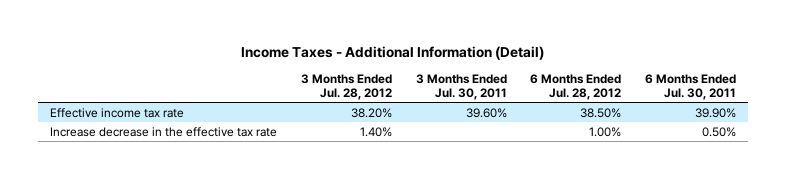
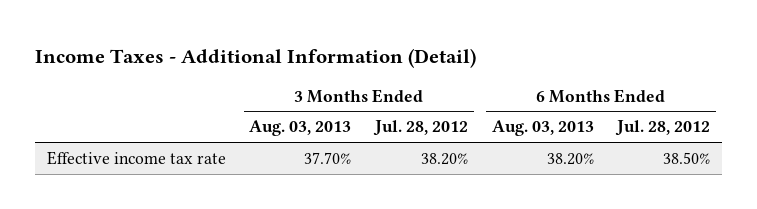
[415,73,507,101] 3 Months Ended Jul. 30, 2011 -> none
[645,73,737,101] 6 Months Ended Jul. 30, 2011 -> none
none -> [249,120,352,137] Aug. 03, 2013
none -> [491,120,594,137] Aug. 03, 2013
[49,126,277,137] Increase decrease in the effective tax rate -> none

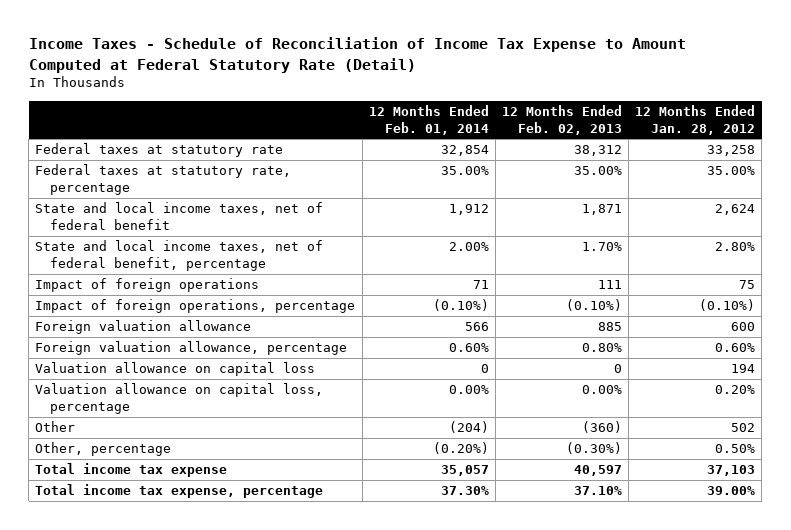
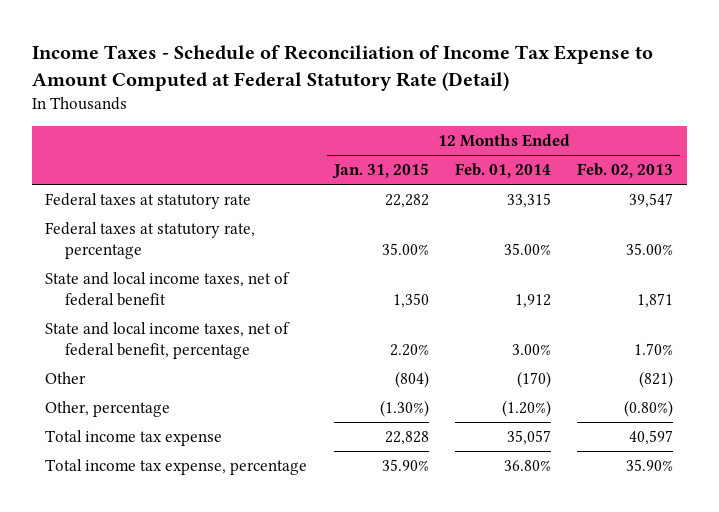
[635,104,756,135] 12 Months Ended Jan. 28, 2012 -> none
none -> [331,163,429,180] Jan. 31, 2015
[440,145,489,157] 32,854 -> [507,193,552,209] 33,315
[573,145,622,157] 38,312 -> [629,193,674,209] 39,547
[35,278,260,293] Impact of foreign operations -> none
[35,299,356,314] Impact of foreign operations, percentage -> none
[35,320,252,335] Foreign valuation allowance -> none
[35,341,348,356] Foreign valuation allowance, percentage -> none
[35,362,316,377] Valuation allowance on capital loss -> none
[35,383,324,414] Valuation allowance on capital loss, percentage -> none
[448,242,489,252] 2.00% -> [512,343,552,355] 3.00%
[448,421,489,434] (204) -> [517,371,552,389] (170)
[581,421,622,434] (360) -> [639,371,674,389] (821)
[432,442,489,455] (0.20%) -> [502,400,552,418] (1.20%)
[565,442,622,455] (0.30%) -> [624,400,674,418] (0.80%)
[440,486,489,496] 37.30% -> [504,460,552,472] 36.80%
[573,486,622,496] 37.10% -> [626,459,674,472] 35.90%

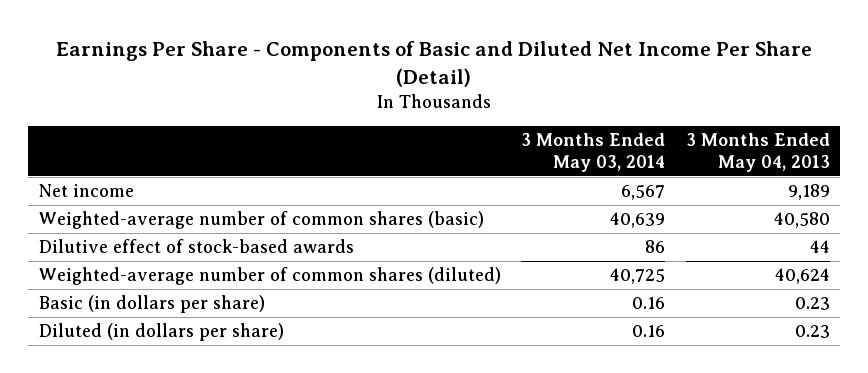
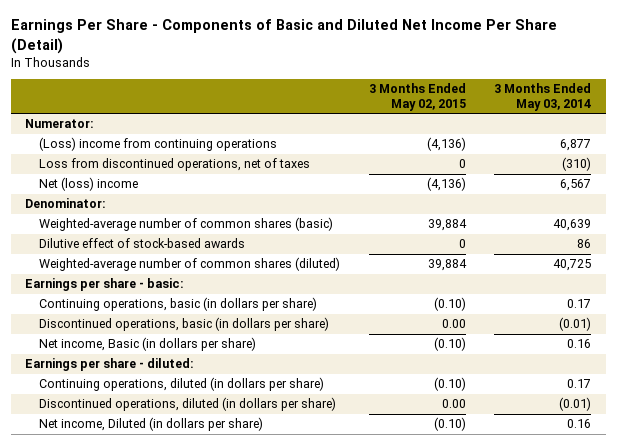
[685,132,830,173] 3 Months Ended May 04, 2013 -> none
none -> [368,83,466,112] 3 Months Ended May 02, 2015
none -> [25,119,95,129] Numerator:
none -> [39,137,278,152] (Loss) income from continuing operations
none -> [39,158,311,172] Loss from discontinued operations, net of taxes
[38,184,134,198] Net income -> [39,177,139,192] Net (loss) income
none -> [25,198,107,209] Denominator:
none -> [25,278,185,292] Earnings per share - basic:
none -> [39,297,318,312] Continuing operations, basic (in dollars per share)
none -> [39,317,330,332] Discontinued operations, basic (in dollars per share)
[38,295,265,314] Basic (in dollars per share) -> [39,337,257,352] Net income, Basic (in dollars per share)
none -> [25,358,195,372] Earnings per share - diluted:
none -> [39,377,325,392] Continuing operations, diluted (in dollars per share)
none -> [39,397,337,412] Discontinued operations, diluted (in dollars per share)
[38,323,284,342] Diluted (in dollars per share) -> [39,417,264,432] Net income, Diluted (in dollars per share)

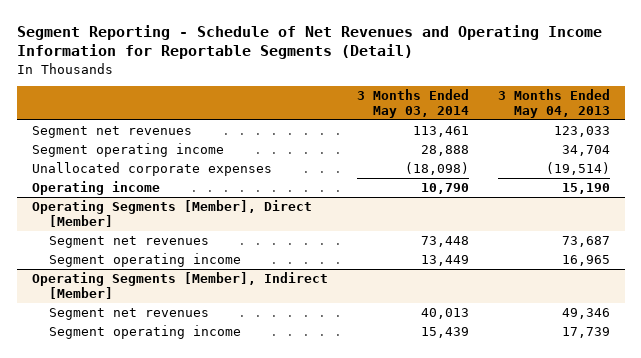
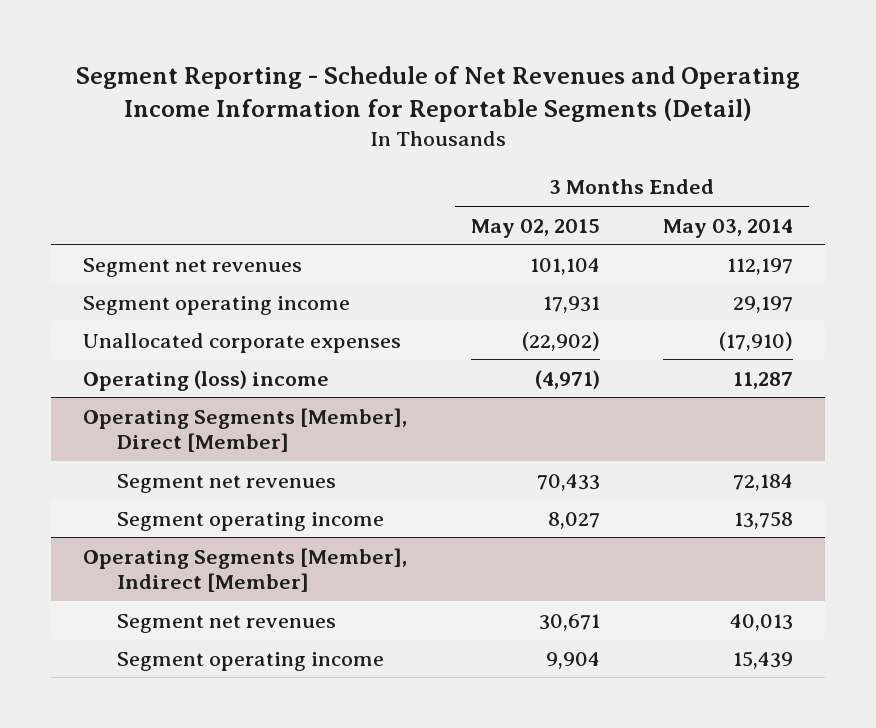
[497,89,610,119] 3 Months Ended May 04, 2013 -> none
none -> [470,218,600,238] May 02, 2015
[412,126,469,138] 113,461 -> [727,257,794,275] 112,197
[420,145,469,157] 28,888 -> [733,295,794,313] 29,197
[404,162,469,176] (18,098) -> [719,331,794,351] (17,910)
[31,181,160,196] Operating income -> [82,369,329,391] Operating (loss) income
[420,183,469,195] 10,790 -> [733,371,794,389] 11,287
[420,236,469,248] 73,448 -> [733,473,794,491] 72,184
[420,255,469,267] 13,449 -> [734,510,794,529] 13,758

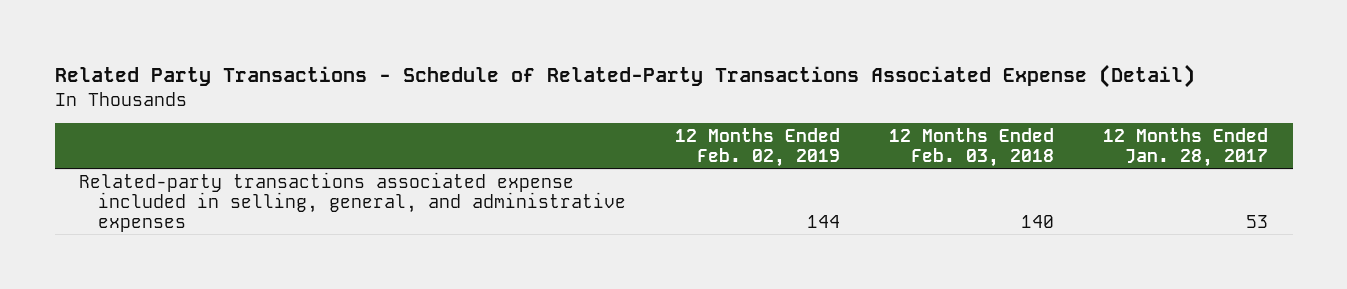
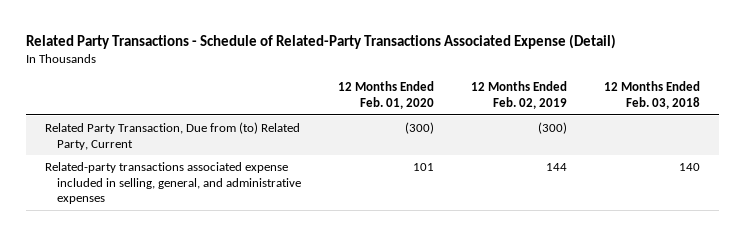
[1103,127,1269,167] 12 Months Ended Jan. 28, 2017 -> none
none -> [337,81,434,109] 12 Months Ended Feb. 01, 2020
none -> [44,121,300,150] Related Party Transaction, Due from (to) Related Party, Current

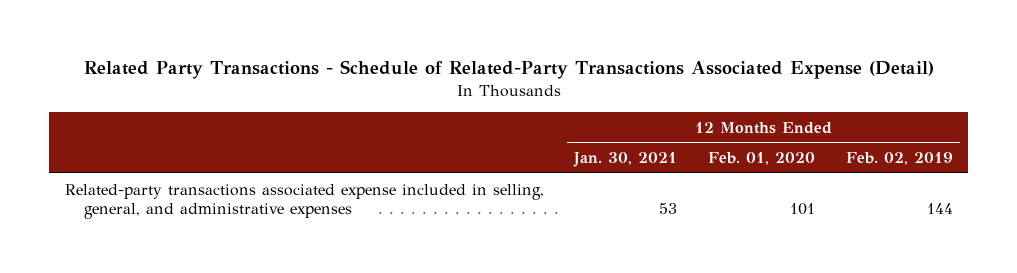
[604,81,701,109] 12 Months Ended Feb. 03, 2018 -> none
none -> [573,152,678,168] Jan. 30, 2021
[44,121,300,150] Related Party Transaction, Due from (to) Related Party, Current -> none

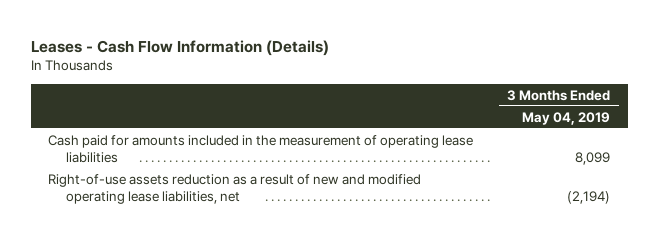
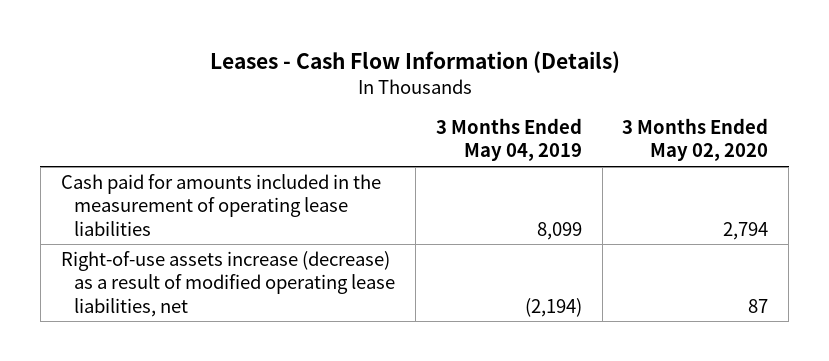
none -> [622,118,769,162] 3 Months Ended May 02, 2020
[48,173,422,204] Right-of-use assets reduction as a result of new and modified operating lease liabilities, net -> [60,251,396,317] Right-of-use assets increase (decrease) as a result of modified operating lease liabilities, net

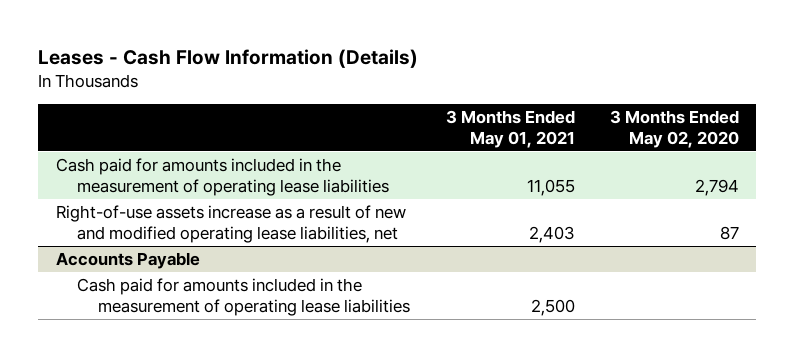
[435,118,582,162] 3 Months Ended May 04, 2019 -> none
none -> [445,109,575,149] 3 Months Ended May 01, 2021
[60,251,396,317] Right-of-use assets increase (decrease) as a result of modified operating lease liabilities, net -> [55,204,406,243] Right-of-use assets increase as a result of new and modified operating lease liabilities, net
none -> [55,251,200,269] Accounts Payable
none -> [77,277,411,316] Cash paid for amounts included in the measurement of operating lease liabilities

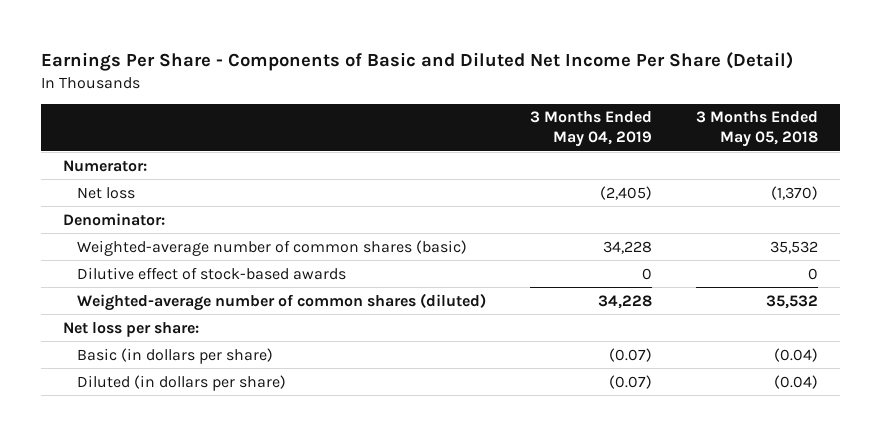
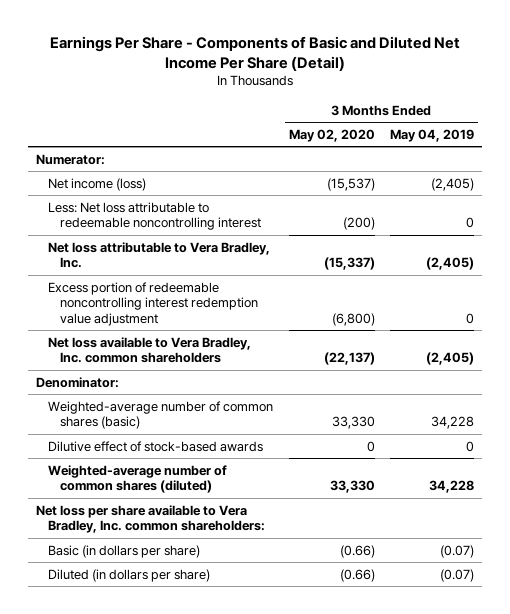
[695,111,818,148] 3 Months Ended May 05, 2018 -> none
none -> [288,128,375,142] May 02, 2020
none -> [47,177,146,191] Net income (loss)
none -> [47,201,261,231] Less: Net loss attributable to redeemable noncontrolling interest
[76,186,135,199] Net loss -> [47,241,270,269] Net loss attributable to Vera Bradley, Inc.
none -> [47,281,258,326] Excess portion of redeemable noncontrolling interest redemption value adjustment
none -> [47,336,251,364] Net loss available to Vera Bradley, Inc. common shareholders
[62,321,199,337] Net loss per share: -> [35,504,265,534] Net loss per share available to Vera Bradley, Inc. common shareholders:

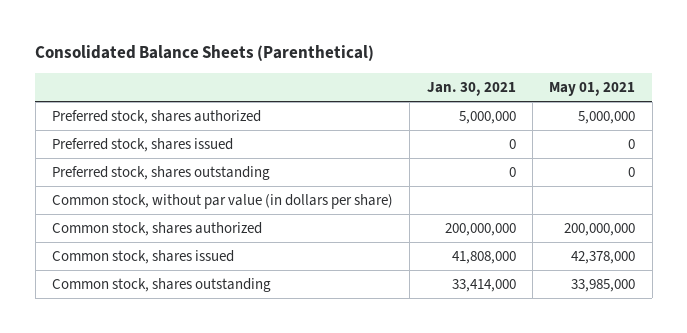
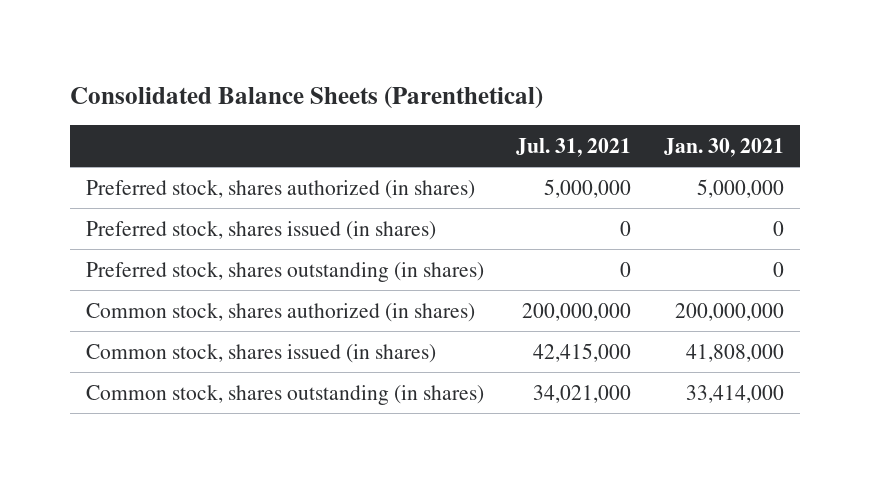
[549,82,636,97] May 01, 2021 -> none
none -> [516,137,632,157] Jul. 31, 2021
[52,194,394,210] Common stock, without par value (in dollars per share) -> none
[52,110,262,125] Preferred stock, shares authorized -> [86,179,476,199] Preferred stock, shares authorized (in shares)
[52,138,234,153] Preferred stock, shares issued -> [86,220,437,240] Preferred stock, shares issued (in shares)
[52,166,271,181] Preferred stock, shares outstanding -> [86,261,485,282] Preferred stock, shares outstanding (in shares)
[52,222,263,237] Common stock, shares authorized -> [86,302,476,322] Common stock, shares authorized (in shares)
[52,250,235,265] Common stock, shares issued -> [86,343,437,363] Common stock, shares issued (in shares)
[52,278,272,293] Common stock, shares outstanding -> [86,384,485,405] Common stock, shares outstanding (in shares)

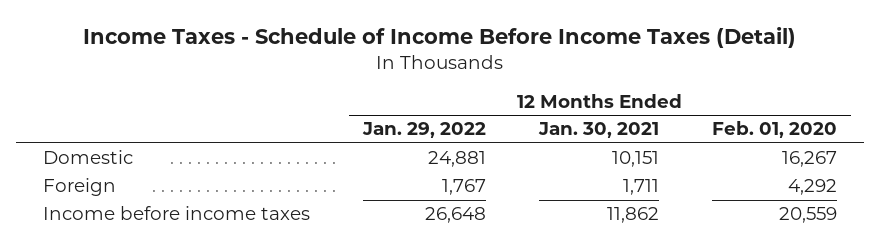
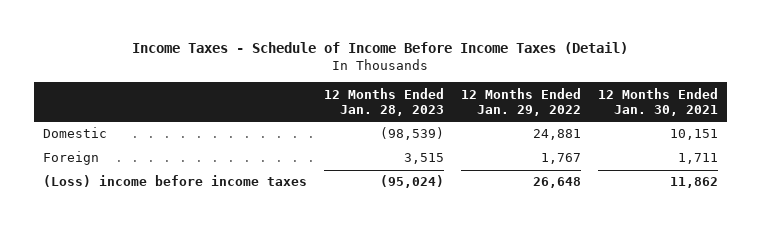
[712,121,838,139] Feb. 01, 2020 -> none
none -> [323,87,444,117] 12 Months Ended Jan. 28, 2023
[42,206,310,221] Income before income taxes -> [42,175,307,188] (Loss) income before income taxes

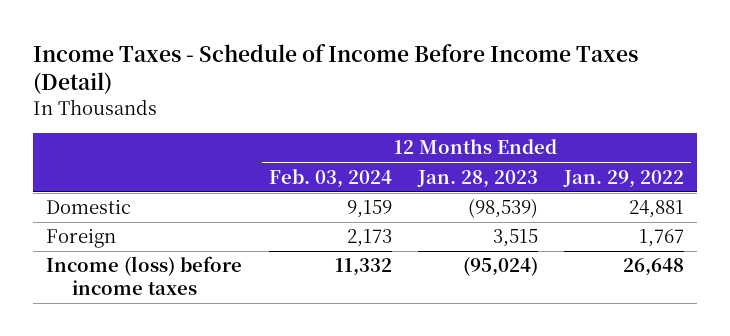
[598,87,719,117] 12 Months Ended Jan. 30, 2021 -> none
none -> [268,168,392,188] Feb. 03, 2024
[42,175,307,188] (Loss) income before income taxes -> [46,256,243,296] Income (loss) before income taxes

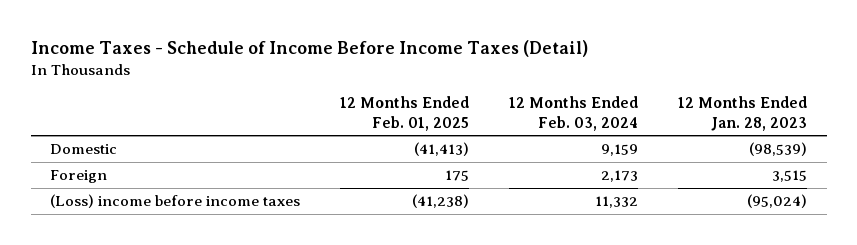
[563,169,685,188] Jan. 29, 2022 -> none
none -> [340,96,470,131] 12 Months Ended Feb. 01, 2025
[46,256,243,296] Income (loss) before income taxes -> [50,194,301,209] (Loss) income before income taxes

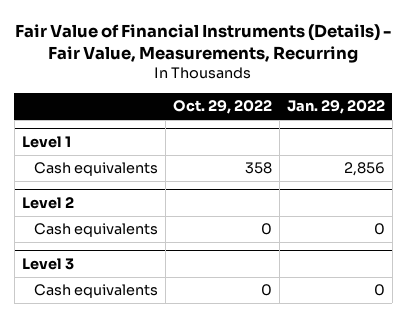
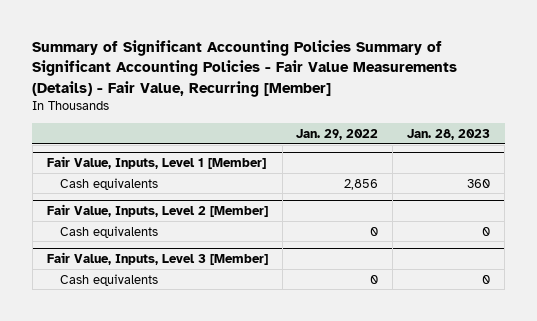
[15,23,392,64] Fair Value of Financial Instruments (Details) - Fair Value, Measurements, Recurring -> [32,40,458,97] Summary of Significant Accounting Policies Summary of Significant Accounting Policies - Fair Value Measurements (Details) - Fair Value, Recurring [Member]
[173,100,273,115] Oct. 29, 2022 -> none
none -> [407,128,491,140] Jan. 28, 2023
[21,136,71,149] Level 1 -> [46,156,266,170] Fair Value, Inputs, Level 1 [Member]
[21,197,74,210] Level 2 -> [46,204,268,218] Fair Value, Inputs, Level 2 [Member]
[21,258,74,271] Level 3 -> [46,252,268,266] Fair Value, Inputs, Level 3 [Member]

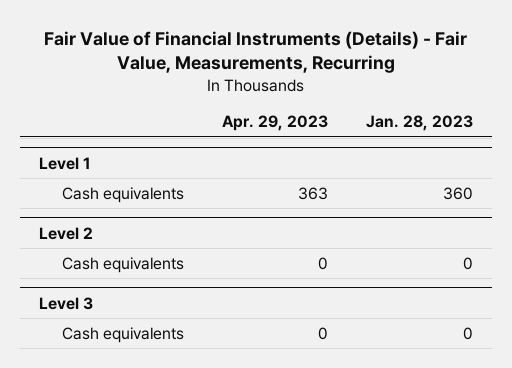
[32,40,458,97] Summary of Significant Accounting Policies Summary of Significant Accounting Policies - Fair Value Measurements (Details) - Fair Value, Recurring [Member] -> [44,30,468,74] Fair Value of Financial Instruments (Details) - Fair Value, Measurements, Recurring
[296,128,379,140] Jan. 29, 2022 -> none
none -> [222,115,329,132] Apr. 29, 2023
[46,156,266,170] Fair Value, Inputs, Level 1 [Member] -> [39,156,92,170] Level 1
[46,204,268,218] Fair Value, Inputs, Level 2 [Member] -> [39,226,94,240] Level 2
[46,252,268,266] Fair Value, Inputs, Level 3 [Member] -> [39,296,94,310] Level 3

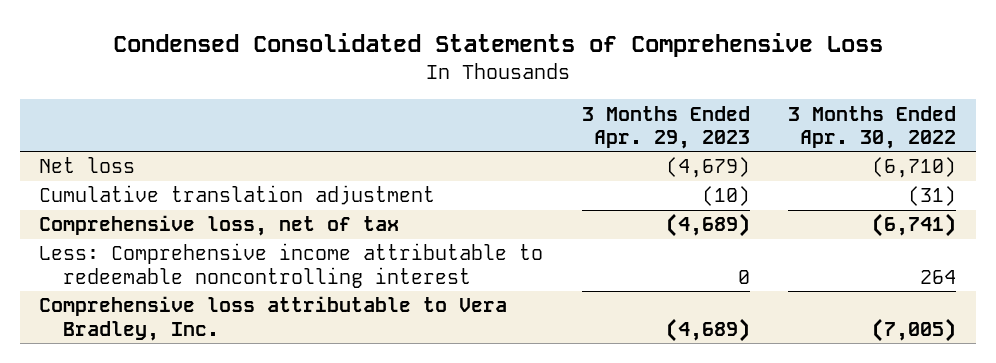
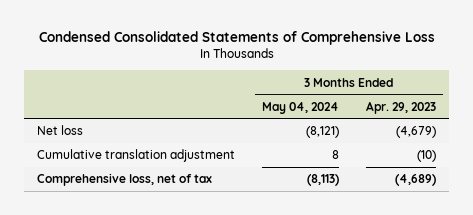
[788,105,957,149] 3 Months Ended Apr. 30, 2022 -> none
none -> [262,101,340,114] May 04, 2024
[39,243,544,288] Less: Comprehensive income attributable to redeemable noncontrolling interest -> none
[39,296,508,341] Comprehensive loss attributable to Vera Bradley, Inc. -> none

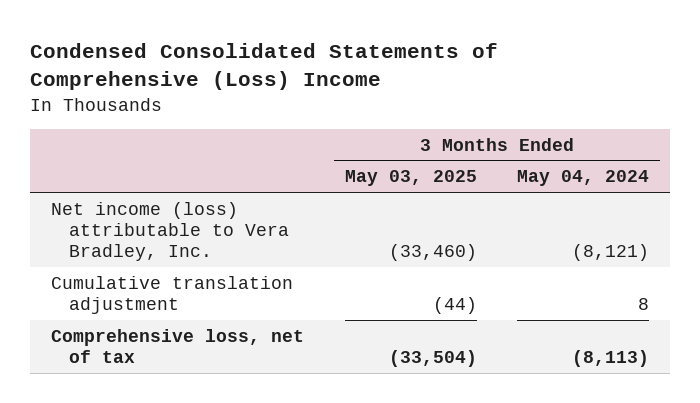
[38,31,435,46] Condensed Consolidated Statements of Comprehensive Loss -> [30,43,499,91] Condensed Consolidated Statements of Comprehensive (Loss) Income
[365,100,436,114] Apr. 29, 2023 -> none
none -> [344,170,477,187] May 03, 2025
[37,125,84,136] Net loss -> [50,201,290,262] Net income (loss) attributable to Vera Bradley, Inc.

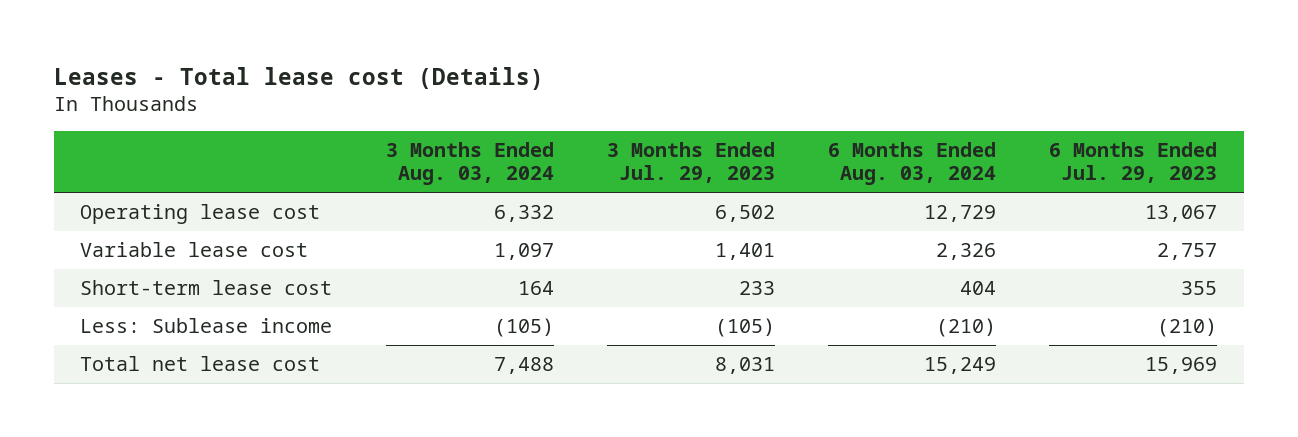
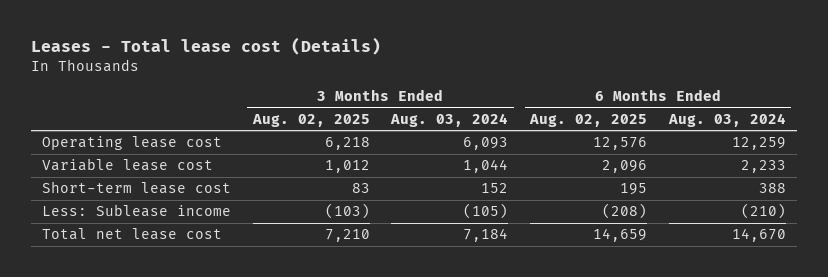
[606,142,775,184] 3 Months Ended Jul. 29, 2023 -> none
[1049,142,1218,184] 6 Months Ended Jul. 29, 2023 -> none
none -> [251,113,370,127] Aug. 02, 2025
none -> [529,113,648,127] Aug. 02, 2025
[493,205,554,223] 6,332 -> [463,137,509,151] 6,093
[924,205,997,223] 12,729 -> [731,137,786,151] 12,259
[493,243,554,261] 1,097 -> [463,159,509,174] 1,044
[936,243,997,261] 2,326 -> [740,160,786,174] 2,233
[517,281,554,296] 164 -> [481,183,509,194] 152
[960,281,997,296] 404 -> [758,183,786,194] 388
[493,357,554,375] 7,488 -> [463,228,509,243] 7,184
[924,357,997,375] 15,249 -> [731,228,786,243] 14,670

